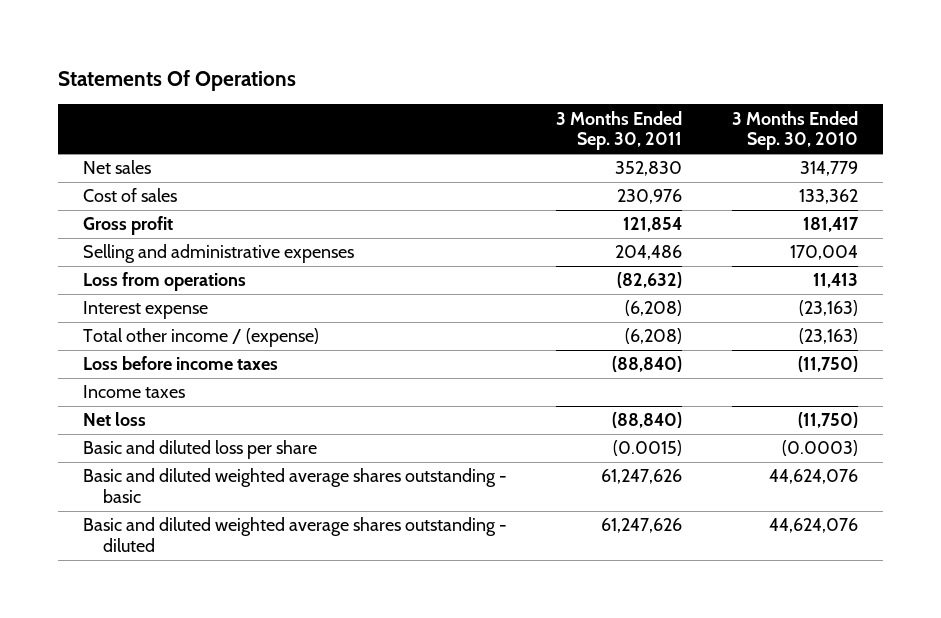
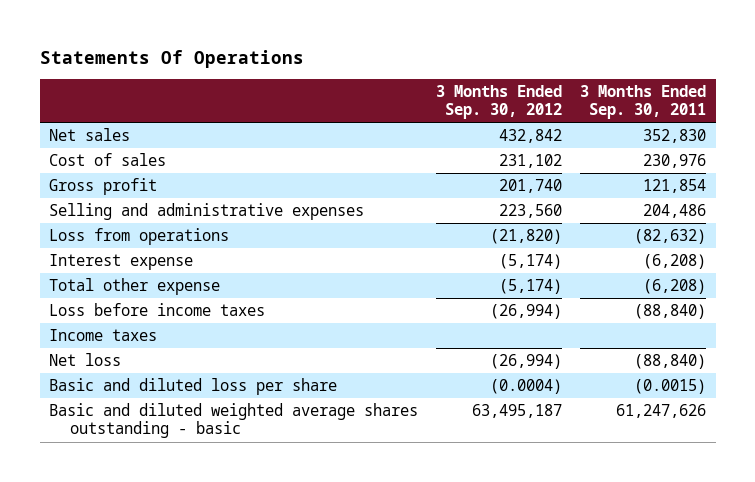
[732,110,859,151] 3 Months Ended Sep. 30, 2010 -> none
none -> [436,84,563,120] 3 Months Ended Sep. 30, 2012
[82,328,319,348] Total other income / (expense) -> [48,278,220,296] Total other expense
[82,517,507,553] Basic and diluted weighted average shares outstanding - diluted -> none

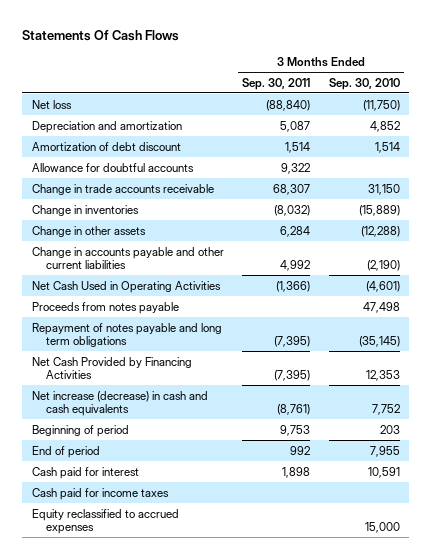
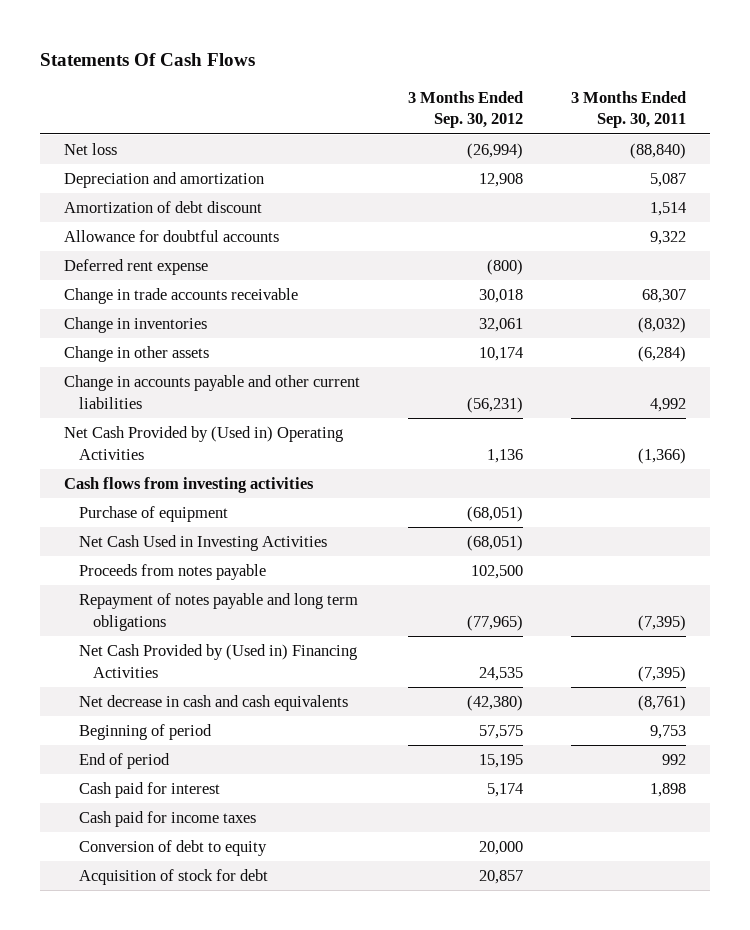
[328,77,400,90] Sep. 30, 2010 -> none
none -> [407,90,523,129] 3 Months Ended Sep. 30, 2012
none -> [64,259,209,276] Deferred rent expense
[280,225,311,237] 6,284 -> [637,346,686,363] (6,284)
[31,280,221,293] Net Cash Used in Operating Activities -> [64,426,344,460] Net Cash Provided by (Used in) Operating Activities
none -> [64,477,315,494] Cash flows from investing activities
none -> [78,506,228,523] Purchase of equipment
none -> [78,535,327,552] Net Cash Used in Investing Activities
[31,356,192,379] Net Cash Provided by Financing Activities -> [78,644,357,678] Net Cash Provided by (Used in) Financing Activities
[31,390,208,416] Net increase (decrease) in cash and cash equivalents -> [78,695,348,712] Net decrease in cash and cash equivalents
[31,508,179,534] Equity reclassified to accrued expenses -> none
none -> [78,840,267,857] Conversion of debt to equity
none -> [78,869,268,886] Acquisition of stock for debt

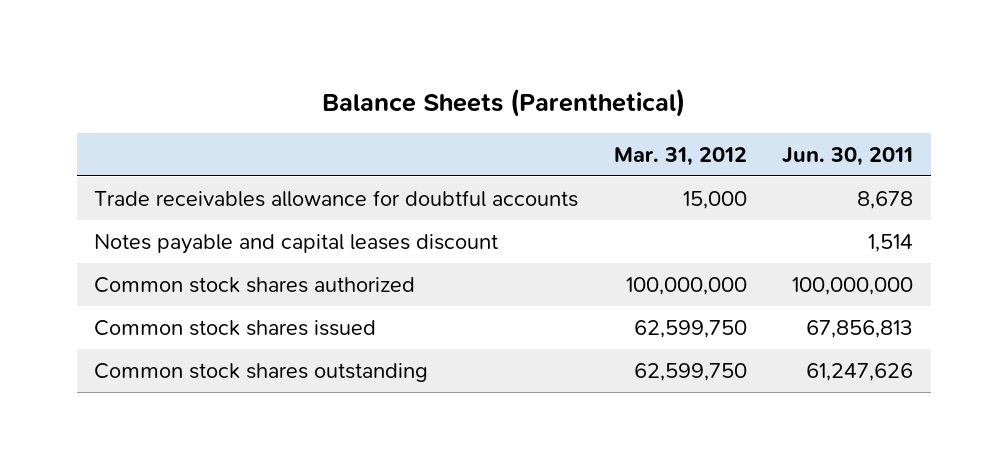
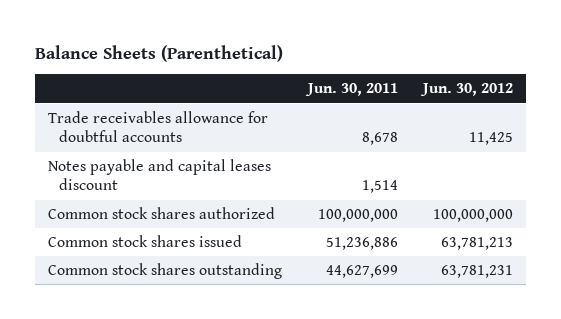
[613,146,747,166] Mar. 31, 2012 -> none
none -> [420,83,514,97] Jun. 30, 2012
[806,319,914,338] 67,856,813 -> [325,236,398,250] 51,236,886
[806,362,914,381] 61,247,626 -> [325,264,398,278] 44,627,699

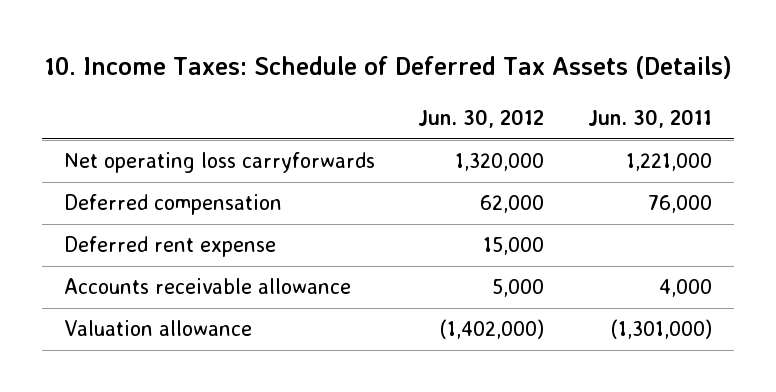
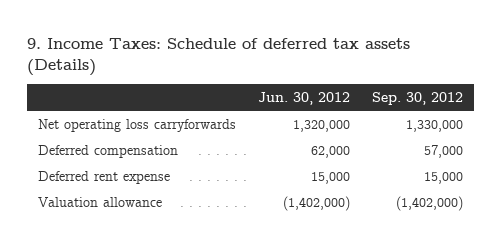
[43,56,732,80] 10. Income Taxes: Schedule of Deferred Tax Assets (Details) -> [27,37,411,77] 9. Income Taxes: Schedule of deferred tax assets (Details)
[588,109,713,129] Jun. 30, 2011 -> none
none -> [372,91,464,105] Sep. 30, 2012
[63,278,351,295] Accounts receivable allowance -> none

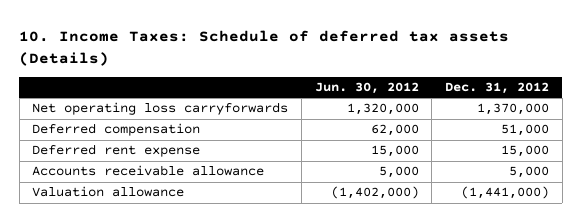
[27,37,411,77] 9. Income Taxes: Schedule of deferred tax assets (Details) -> [19,29,510,66] 10. Income Taxes: Schedule of deferred tax assets (Details)
[372,91,464,105] Sep. 30, 2012 -> none
none -> [445,81,550,94] Dec. 31, 2012
none -> [32,165,265,177] Accounts receivable allowance

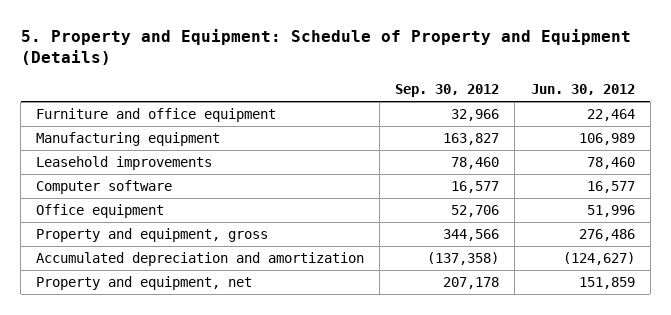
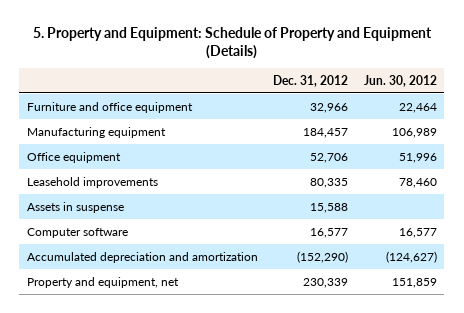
[395,84,500,98] Sep. 30, 2012 -> none
none -> [273,74,349,87] Dec. 31, 2012
[36,204,165,219] Office equipment -> [26,151,121,163] Office equipment
none -> [26,201,124,213] Assets in suspense
[36,228,269,243] Property and equipment, gross -> none

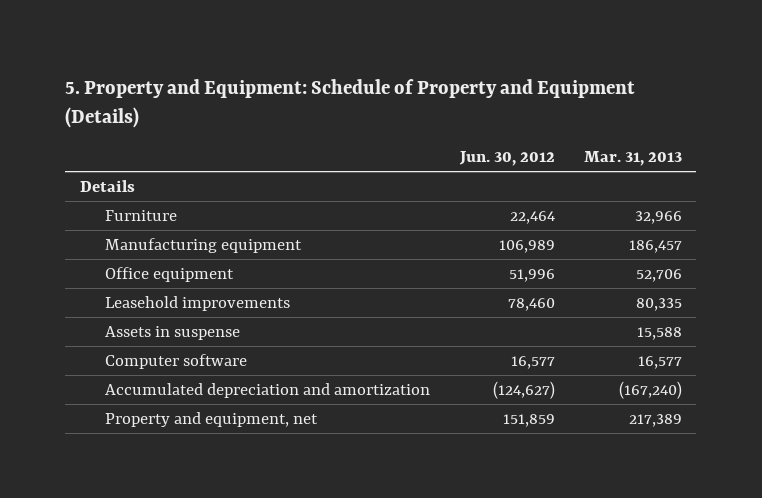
[273,74,349,87] Dec. 31, 2012 -> none
none -> [583,151,682,167] Mar. 31, 2013
none -> [79,180,135,193] Details
[26,101,193,113] Furniture and office equipment -> [105,210,178,222] Furniture

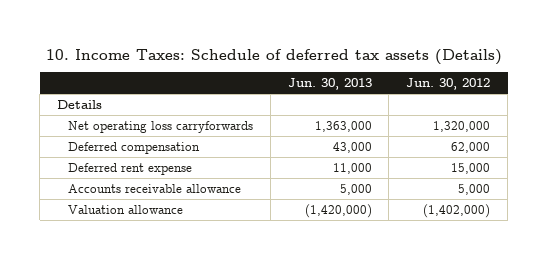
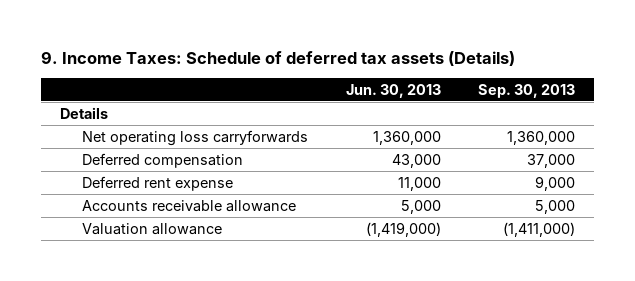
[45,48,502,65] 10. Income Taxes: Schedule of deferred tax assets (Details) -> [41,50,516,66] 9. Income Taxes: Schedule of deferred tax assets (Details)
[406,78,491,91] Jun. 30, 2012 -> none
none -> [478,83,576,98] Sep. 30, 2013
[314,120,372,132] 1,363,000 -> [372,130,441,145] 1,360,000
[304,203,372,218] (1,420,000) -> [365,221,441,237] (1,419,000)

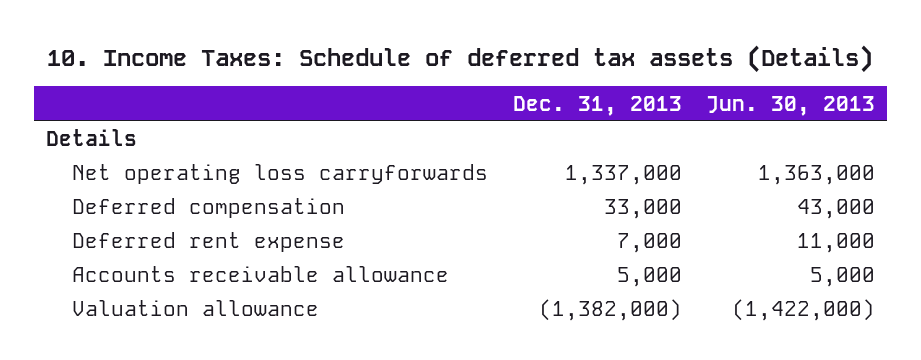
[41,50,516,66] 9. Income Taxes: Schedule of deferred tax assets (Details) -> [47,44,874,73] 10. Income Taxes: Schedule of deferred tax assets (Details)
[478,83,576,98] Sep. 30, 2013 -> none
none -> [512,95,682,116] Dec. 31, 2013
[372,130,441,145] 1,360,000 -> [757,165,875,186] 1,363,000
[365,221,441,237] (1,419,000) -> [731,299,875,322] (1,422,000)

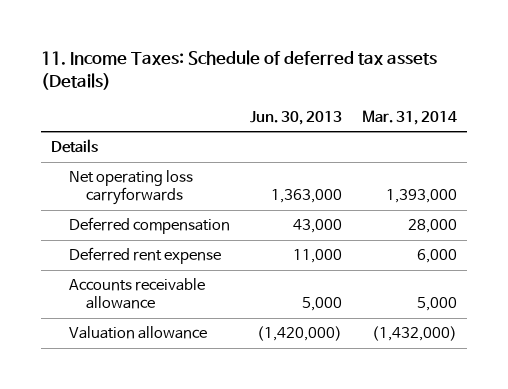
[47,44,874,73] 10. Income Taxes: Schedule of deferred tax assets (Details) -> [41,50,438,90] 11. Income Taxes: Schedule of deferred tax assets (Details)
[512,95,682,116] Dec. 31, 2013 -> none
none -> [361,109,457,125] Mar. 31, 2014
[731,299,875,322] (1,422,000) -> [256,326,342,342] (1,420,000)

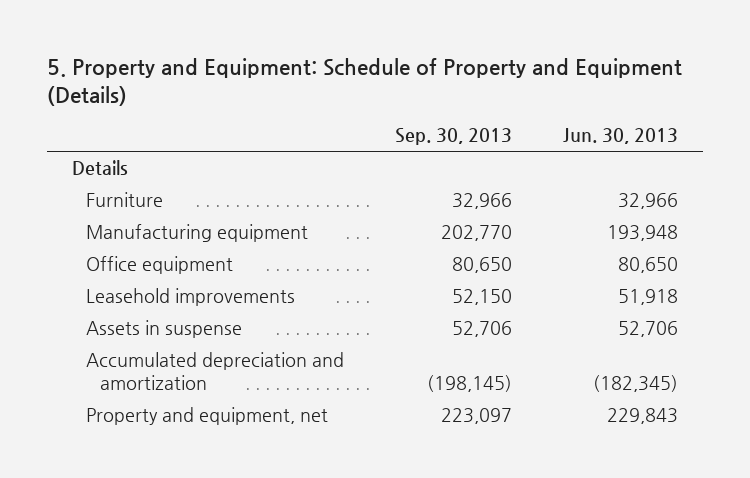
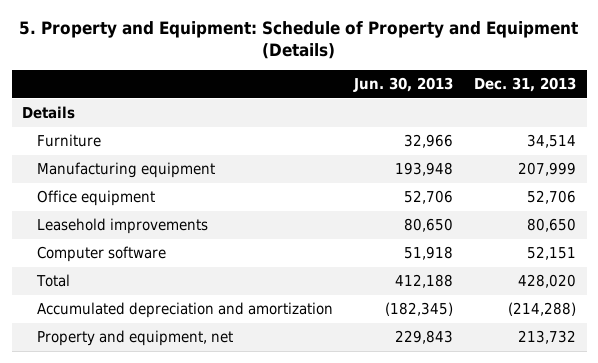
[395,128,513,146] Sep. 30, 2013 -> none
none -> [474,77,577,93] Dec. 31, 2013
[86,320,243,339] Assets in suspense -> none
[617,257,678,274] 80,650 -> [404,190,454,205] 52,706
[617,289,678,306] 51,918 -> [404,218,454,233] 80,650
none -> [37,246,167,263] Computer software
none -> [36,274,71,288] Total

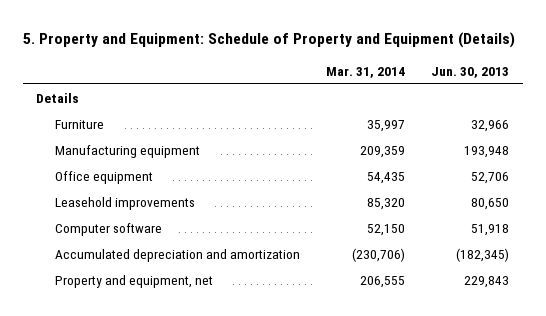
[474,77,577,93] Dec. 31, 2013 -> none
none -> [326,66,406,78] Mar. 31, 2014
[36,274,71,288] Total -> none

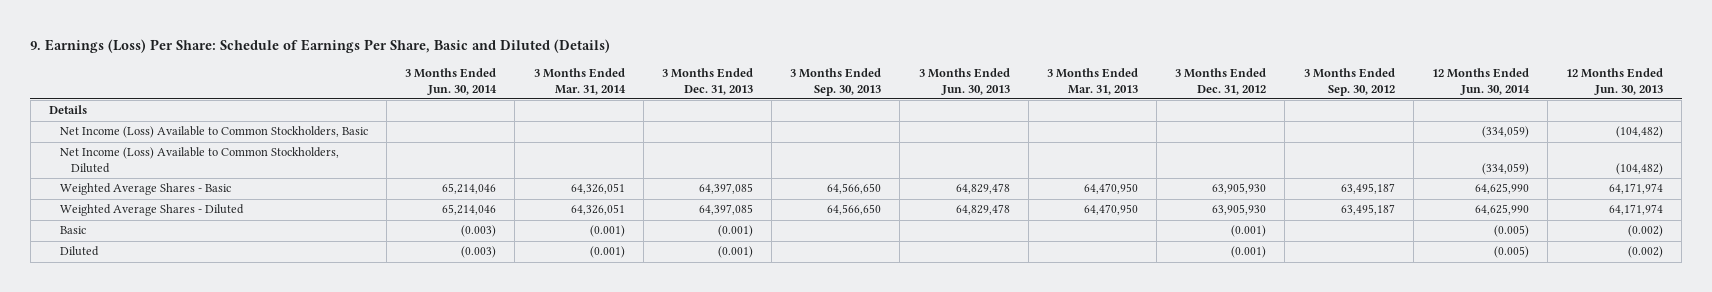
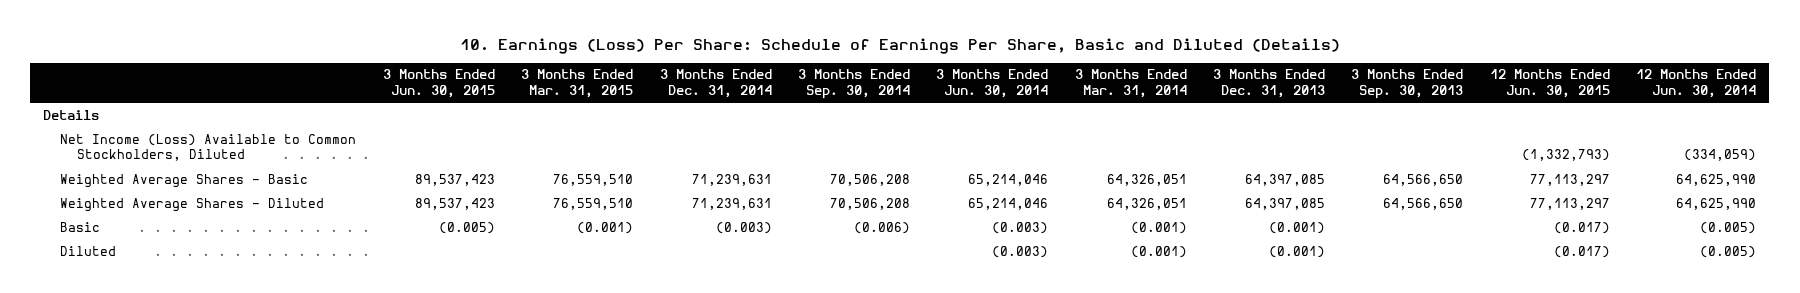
[30,38,611,53] 9. Earnings (Loss) Per Share: Schedule of Earnings Per Share, Basic and Diluted (Details) -> [459,38,1340,55] 10. Earnings (Loss) Per Share: Schedule of Earnings Per Share, Basic and Diluted (Details)
[918,68,1010,95] 3 Months Ended Jun. 30, 2013 -> none
[1046,68,1138,95] 3 Months Ended Mar. 31, 2013 -> none
[1175,68,1267,95] 3 Months Ended Dec. 31, 2012 -> none
[1303,68,1395,96] 3 Months Ended Sep. 30, 2012 -> none
[1566,68,1664,95] 12 Months Ended Jun. 30, 2013 -> none
none -> [382,69,495,99] 3 Months Ended Jun. 30, 2015
none -> [521,69,634,99] 3 Months Ended Mar. 31, 2015
none -> [659,69,772,99] 3 Months Ended Dec. 31, 2014
none -> [797,69,910,100] 3 Months Ended Sep. 30, 2014
none -> [1489,69,1610,99] 12 Months Ended Jun. 30, 2015
[59,126,368,139] Net Income (Loss) Available to Common Stockholders, Basic -> none

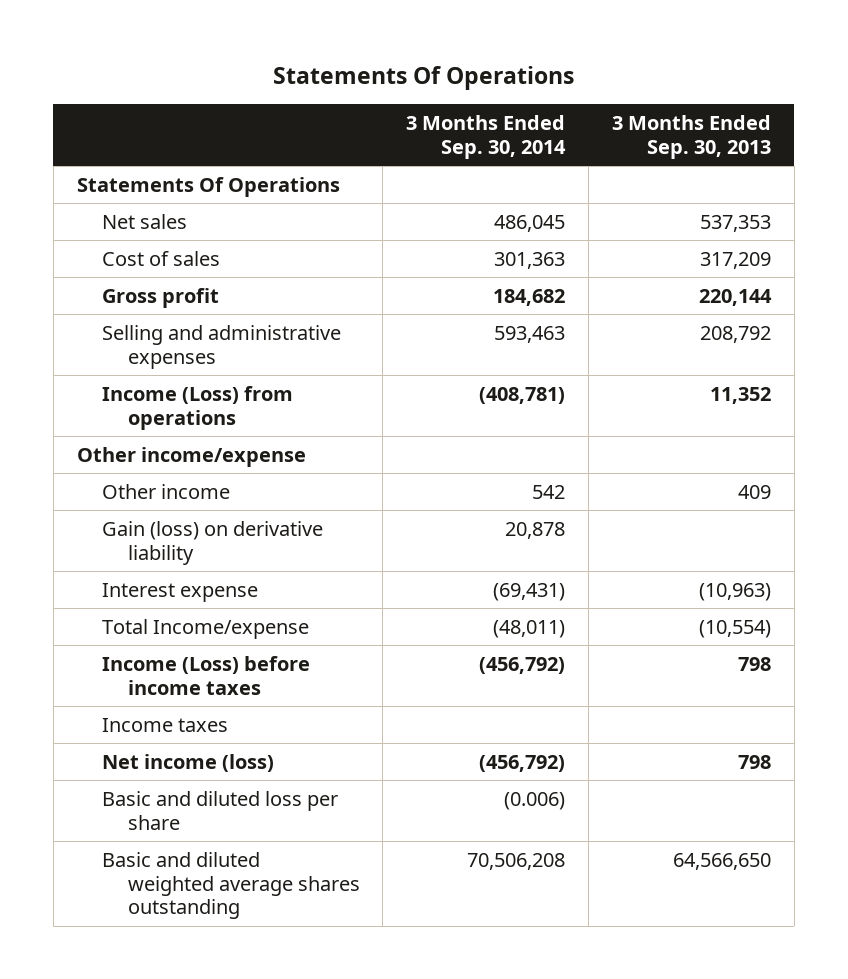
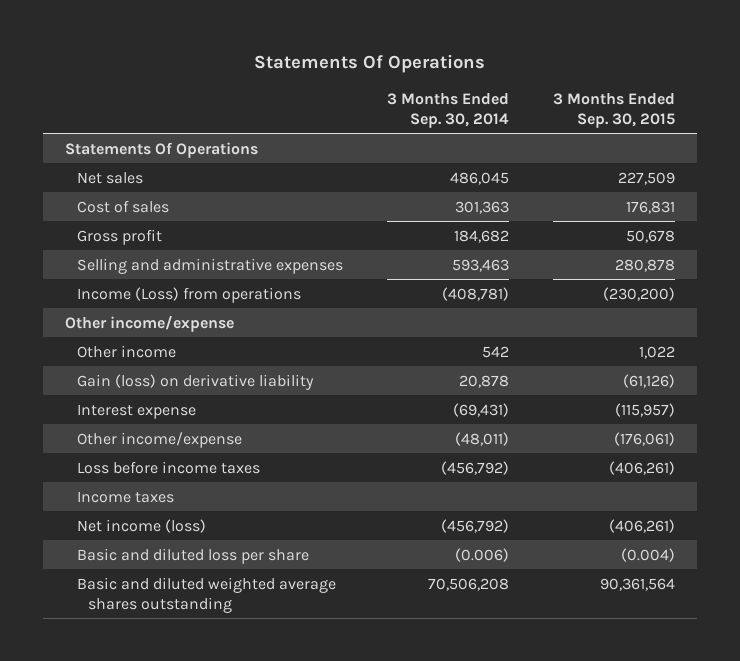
[611,115,771,159] 3 Months Ended Sep. 30, 2013 -> none
none -> [553,92,676,128] 3 Months Ended Sep. 30, 2015
[102,618,310,639] Total Income/expense -> [76,431,242,448] Other income/expense
[102,655,311,695] Income (Loss) before income taxes -> [76,460,260,474] Loss before income taxes

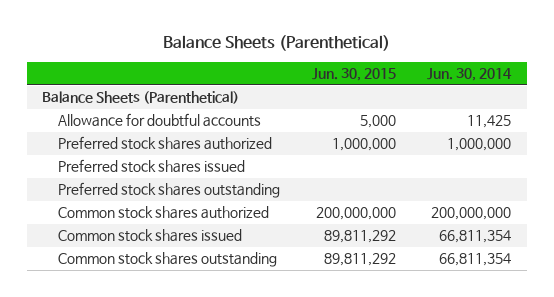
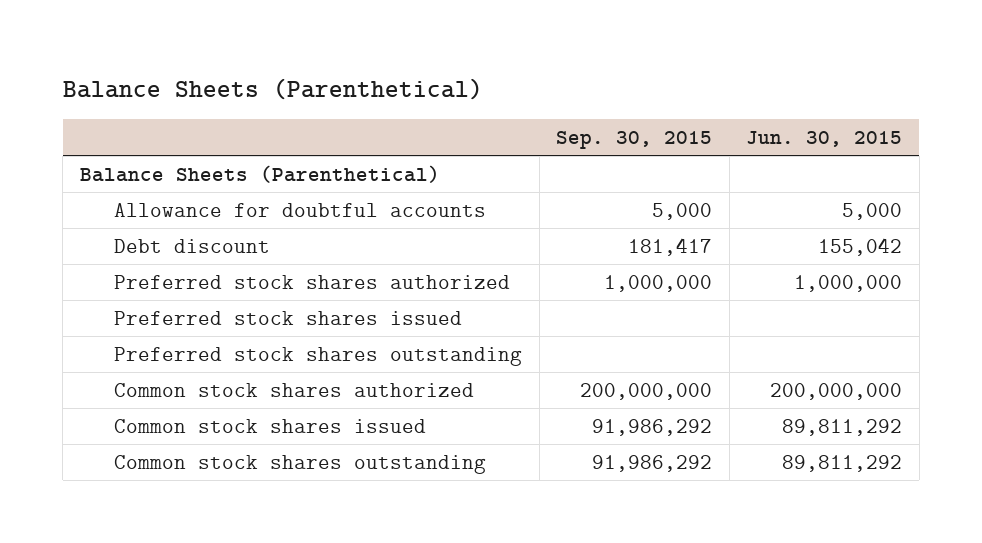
[427,68,513,82] Jun. 30, 2014 -> none
none -> [556,130,713,149] Sep. 30, 2015
none -> [113,238,270,253] Debt discount

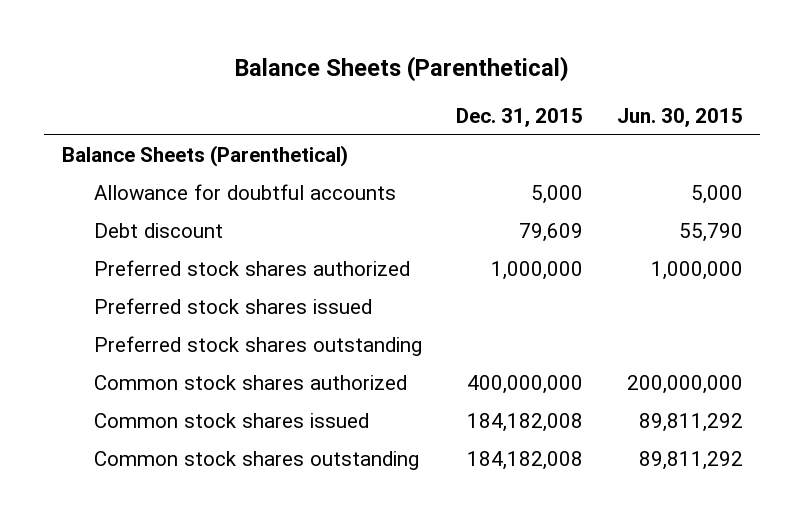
[556,130,713,149] Sep. 30, 2015 -> none
none -> [456,108,584,128] Dec. 31, 2015
[818,237,903,256] 155,042 -> [679,223,744,243] 55,790

